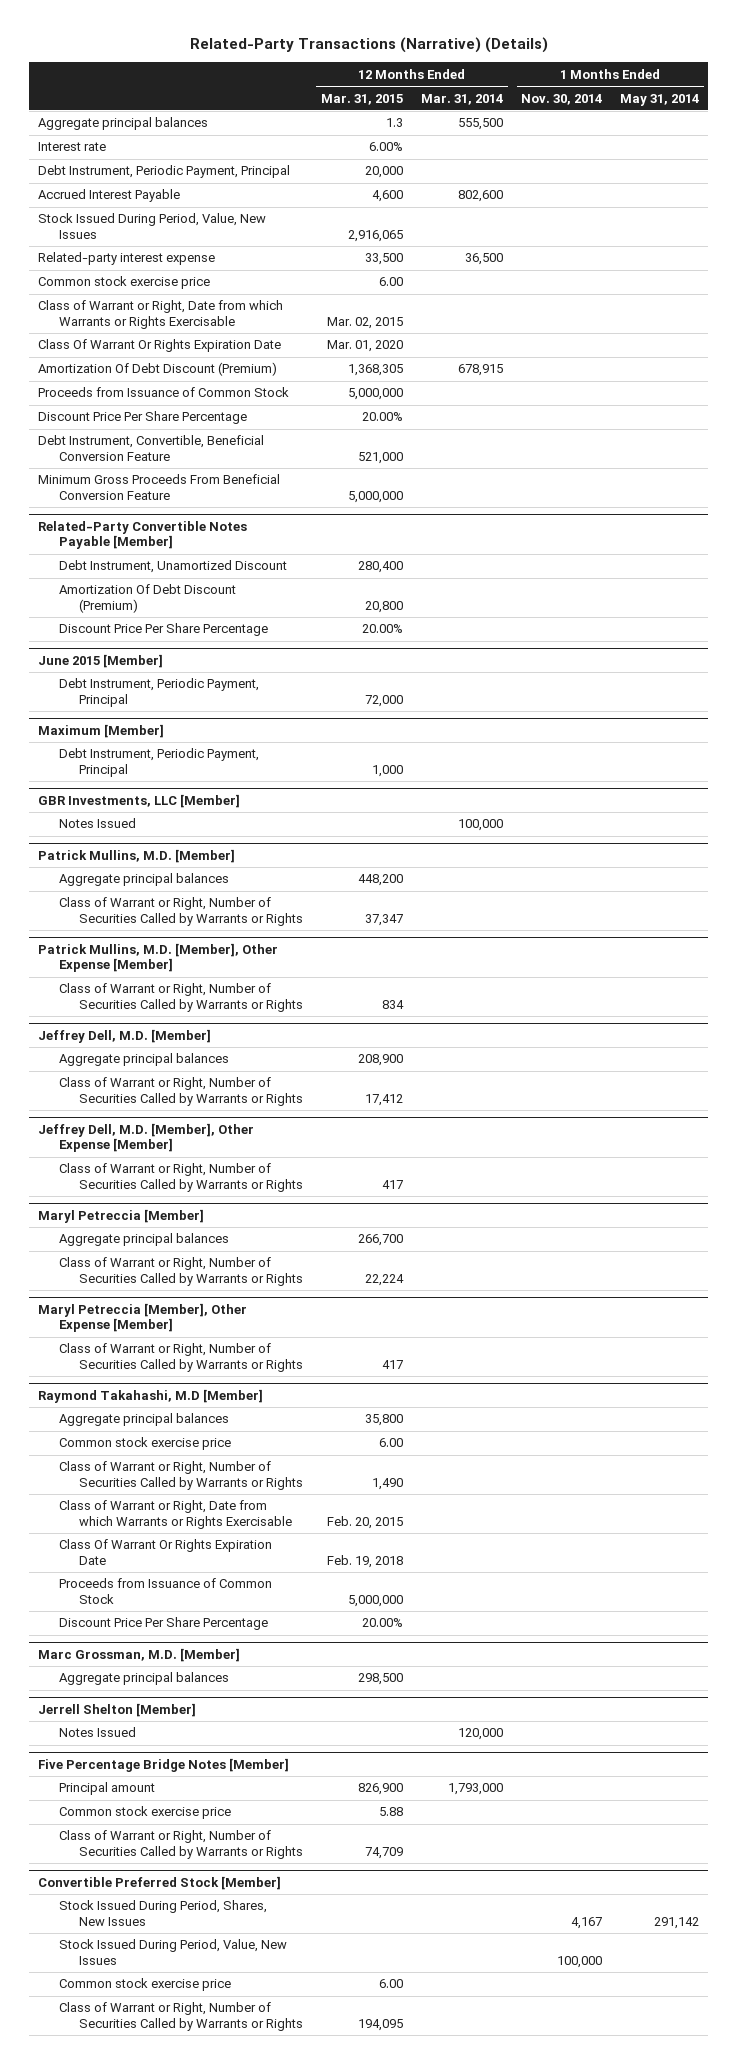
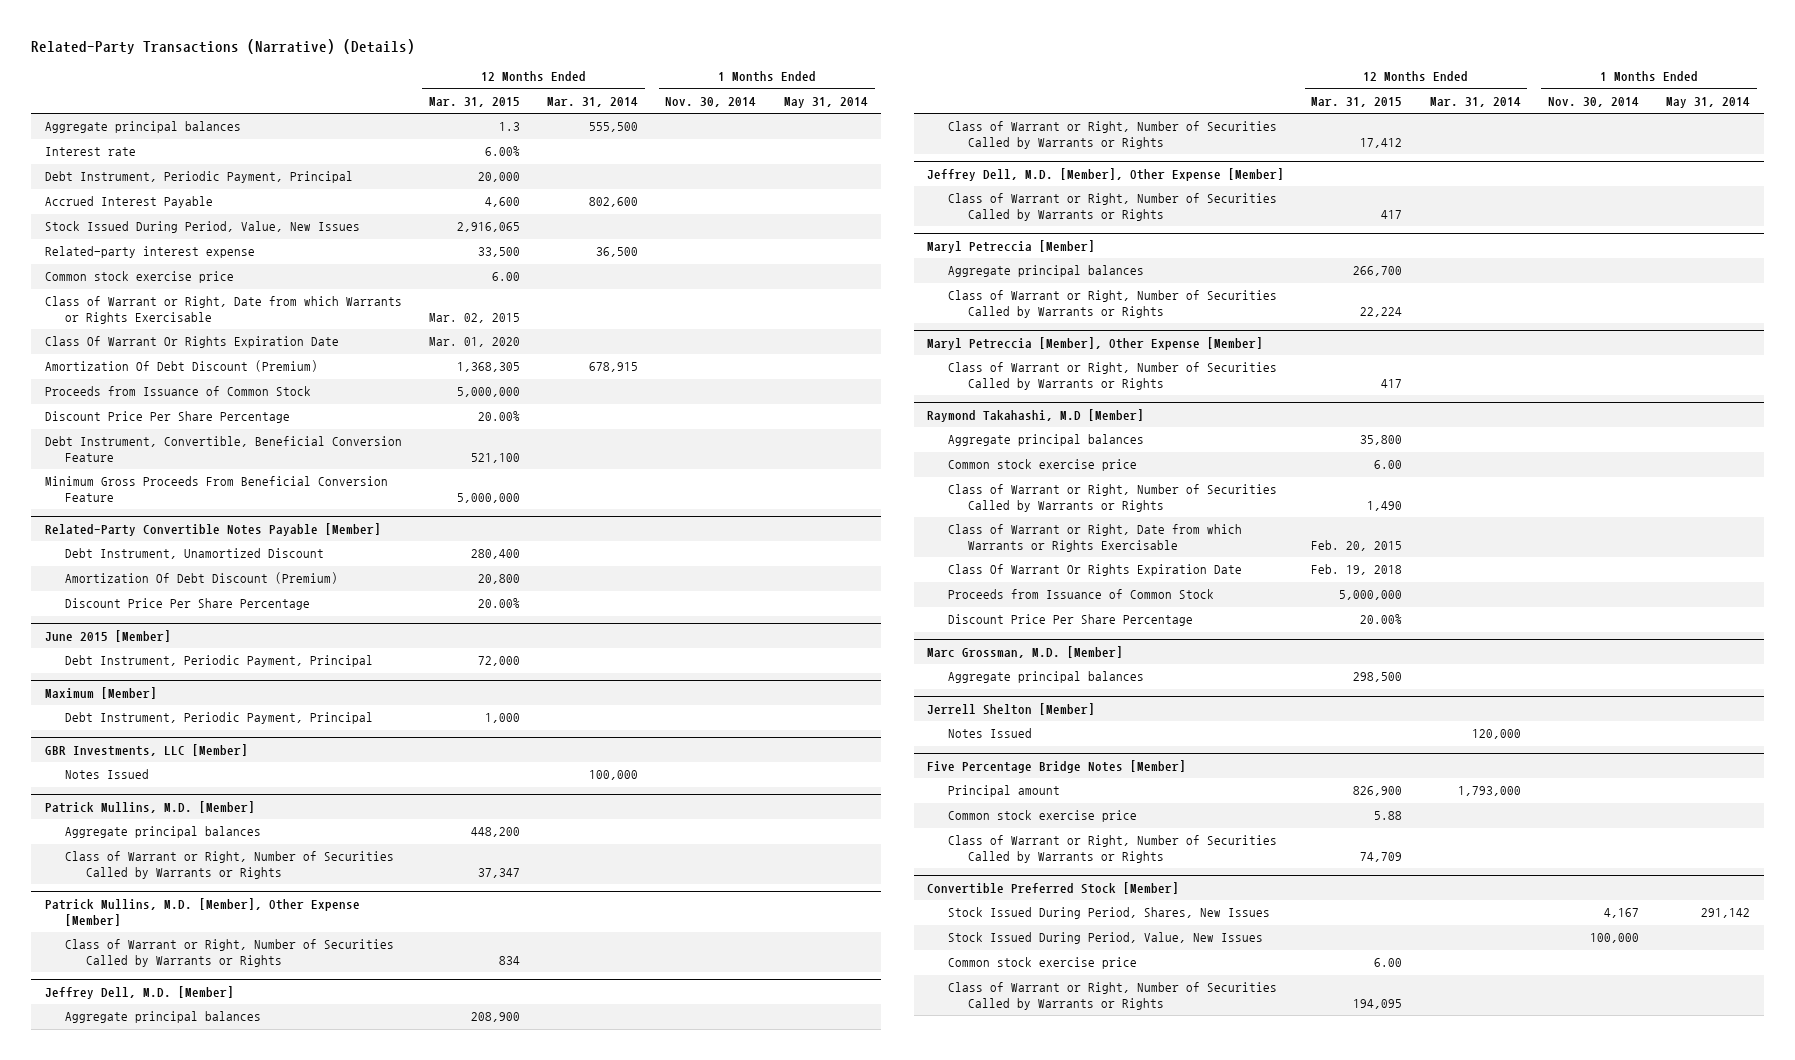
[357,451,403,464] 521,000 -> [470,452,520,463] 521,100

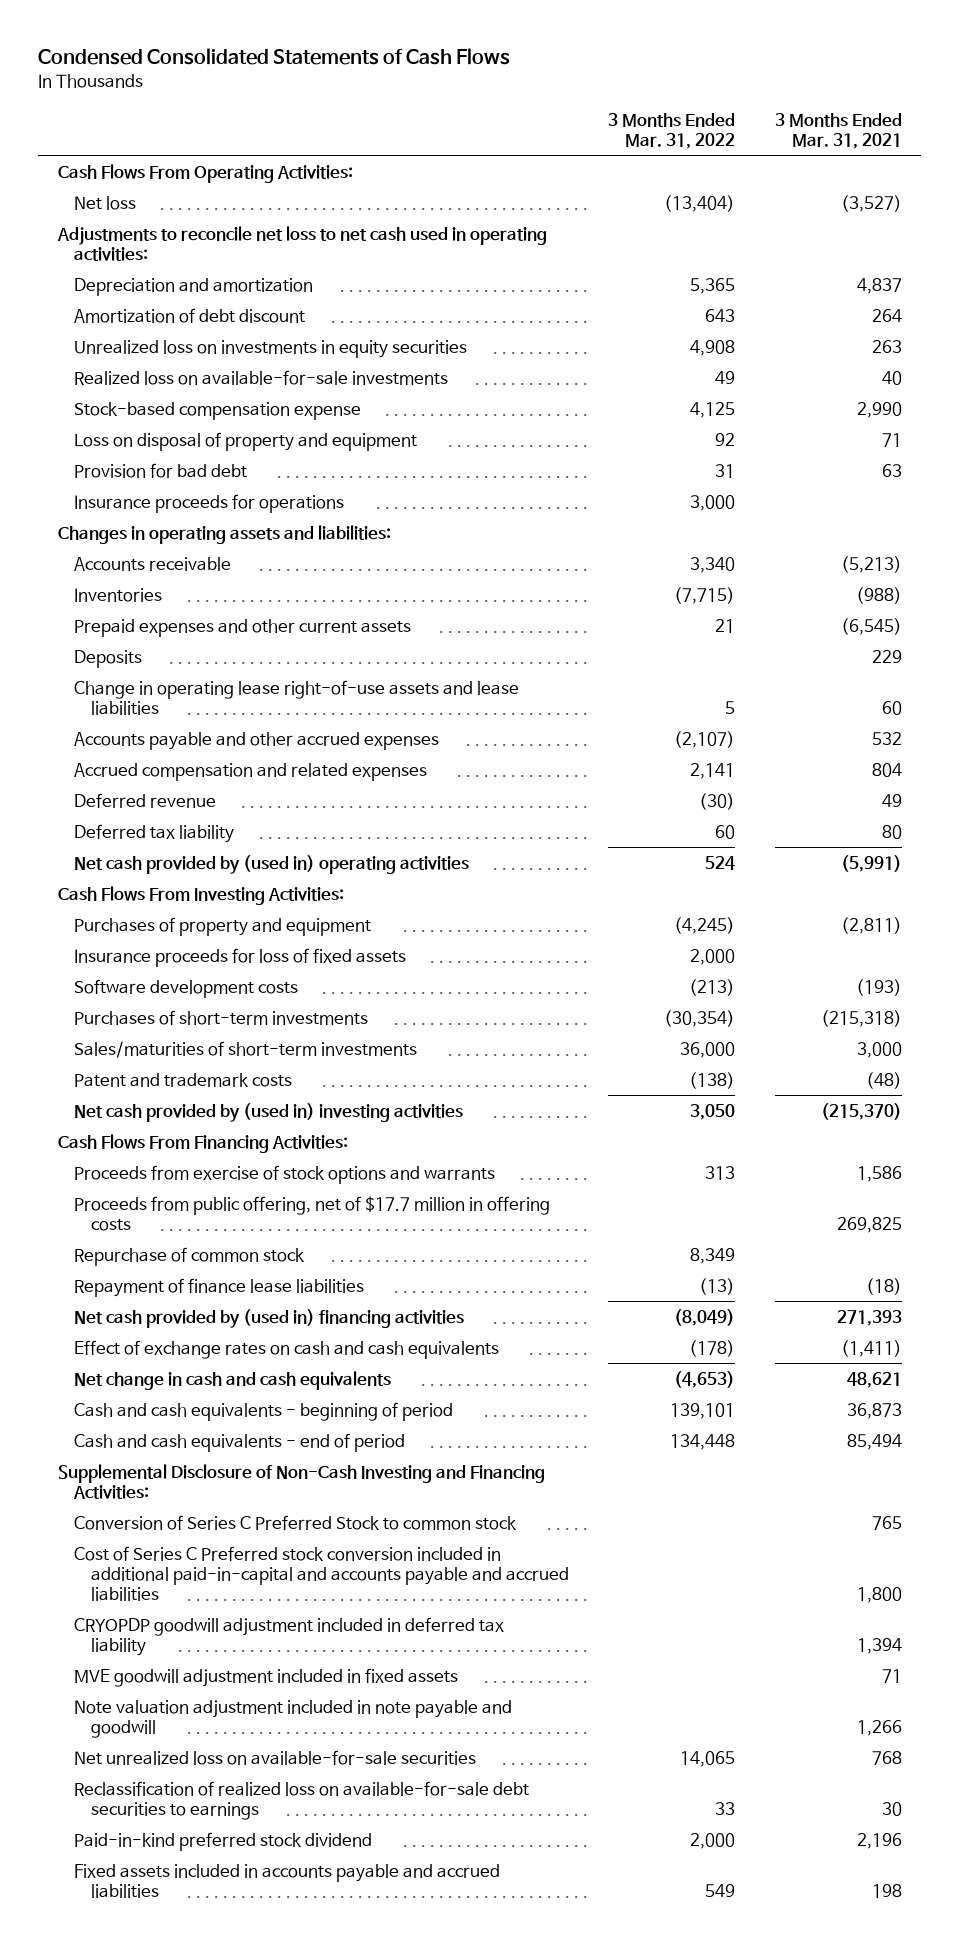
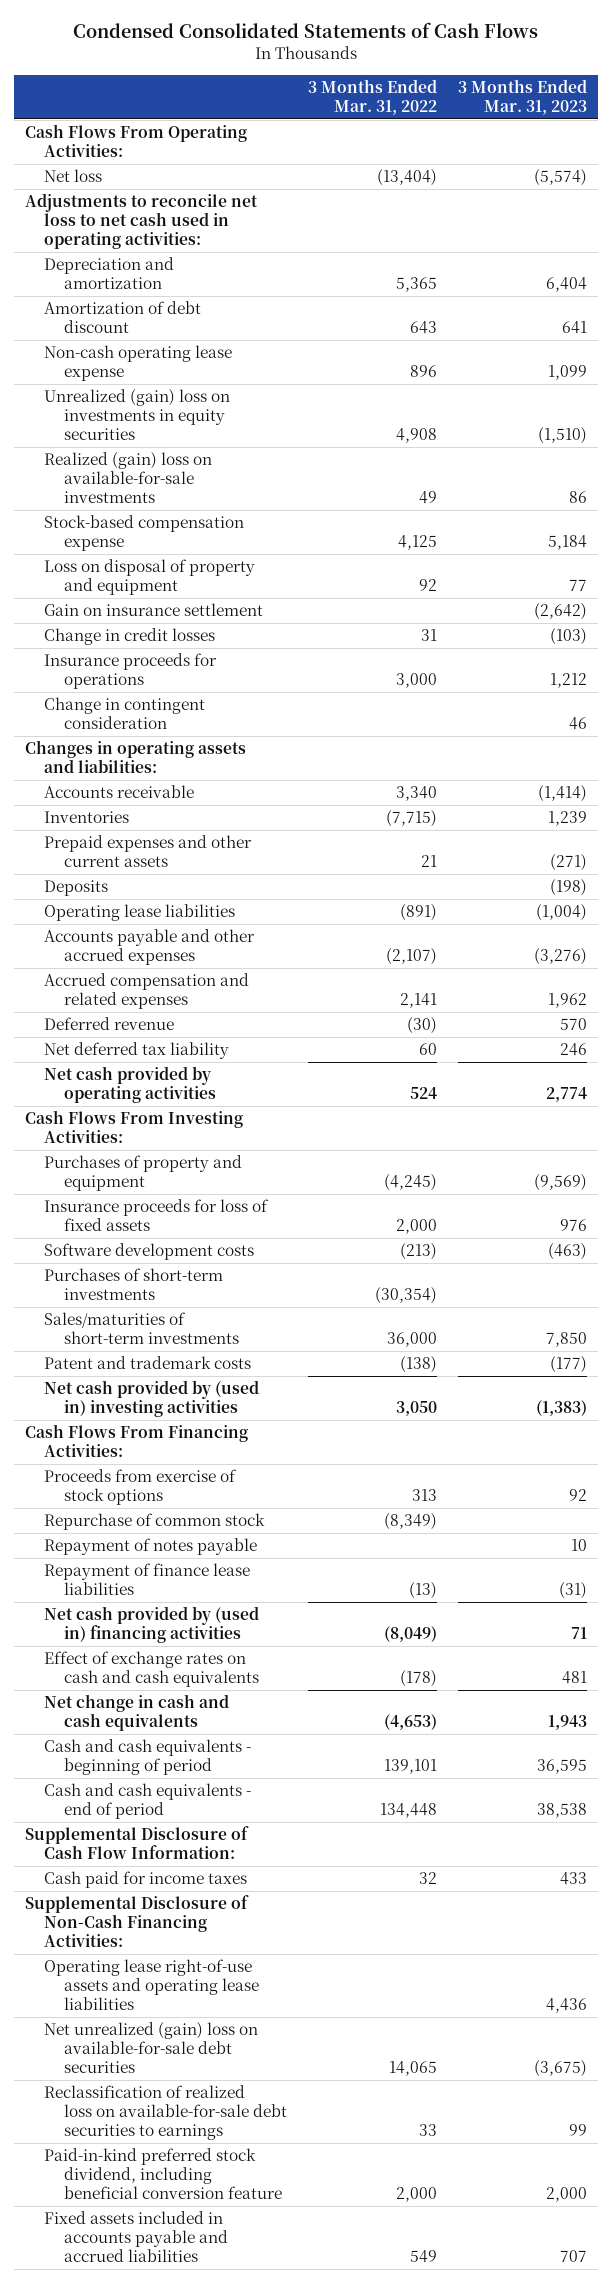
[774,112,902,149] 3 Months Ended Mar. 31, 2021 -> none
none -> [458,78,588,116] 3 Months Ended Mar. 31, 2023
none -> [44,344,233,382] Non-cash operating lease expense
[74,339,468,358] Unrealized loss on investments in equity securities -> [44,388,231,441] Unrealized (gain) loss on investments in equity securities
[74,369,449,385] Realized loss on available-for-sale investments -> [44,451,213,504] Realized (gain) loss on available-for-sale investments
[74,462,248,478] Provision for bad debt -> none
none -> [44,602,264,616] Gain on insurance settlement
none -> [44,627,216,645] Change in credit losses
none -> [44,696,206,730] Change in contingent consideration
[74,679,520,715] Change in operating lease right-of-use assets and lease liabilities -> none
none -> [44,903,236,921] Operating lease liabilities
[74,823,235,843] Deferred tax liability -> [44,1041,230,1059] Net deferred tax liability
[74,854,470,874] Net cash provided by (used in) operating activities -> [44,1065,216,1104] Net cash provided by operating activities
[74,1195,551,1231] Proceeds from public offering, net of $17.7 million in offering costs -> none
[74,1164,496,1184] Proceeds from exercise of stock options and warrants -> [44,1468,238,1506] Proceeds from exercise of stock options
[690,1247,736,1264] 8,349 -> [384,1512,438,1530] (8,349)
none -> [44,1537,258,1555] Repayment of notes payable
[74,1514,518,1530] Conversion of Series C Preferred Stock to common stock -> none
[74,1545,569,1601] Cost of Series C Preferred stock conversion included in additional paid-in-capital and accounts payable and accrued liabilities -> none
[74,1616,505,1656] CRYOPDP goodwill adjustment included in deferred tax liability -> none
[74,1667,459,1687] MVE goodwill adjustment included in fixed assets -> none
[74,1699,513,1738] Note valuation adjustment included in note payable and goodwill -> none
none -> [24,1825,249,1860] Supplemental Disclosure of Cash Flow Information:
none -> [44,1870,248,1888] Cash paid for income taxes
[57,1463,545,1499] Supplemental Disclosure of Non-Cash Investing and Financing Activities: -> [24,1894,249,1948] Supplemental Disclosure of Non-Cash Financing Activities:
none -> [44,1958,259,2011] Operating lease right-of-use assets and operating lease liabilities
[74,1749,477,1765] Net unrealized loss on available-for-sale securities -> [44,2021,259,2074] Net unrealized (gain) loss on available-for-sale debt securities
[74,1831,373,1851] Paid-in-kind preferred stock dividend -> [44,2147,282,2200] Paid-in-kind preferred stock dividend, including beneficial conversion feature

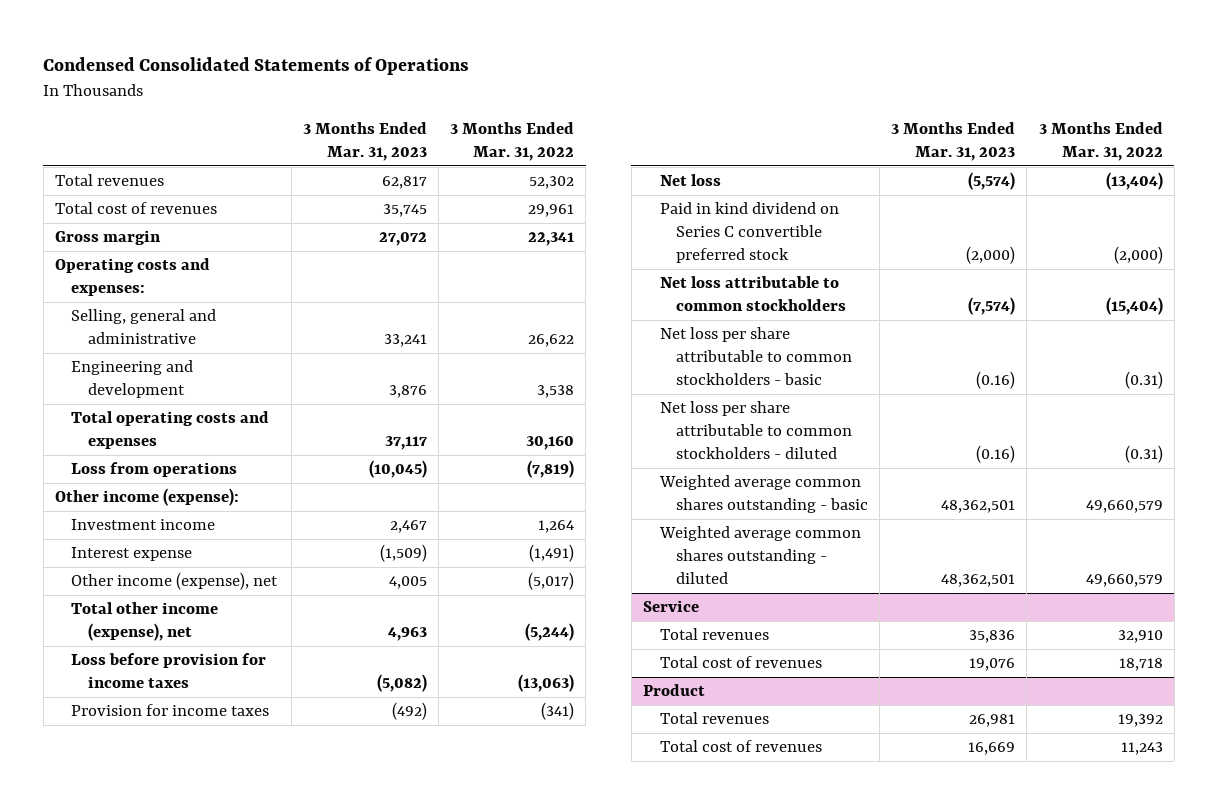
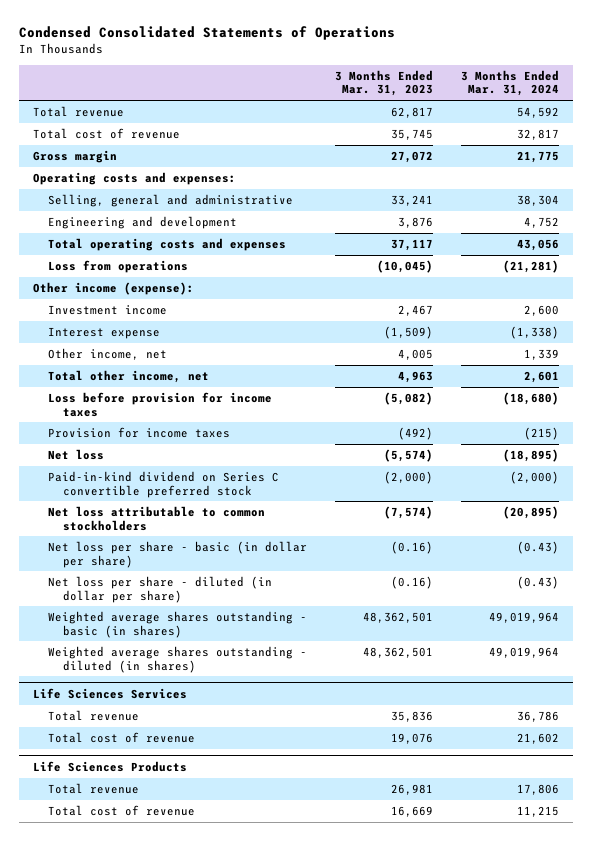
[450,121,575,161] 3 Months Ended Mar. 31, 2022 -> none
none -> [461,69,560,97] 3 Months Ended Mar. 31, 2024
[54,174,164,187] Total revenues -> [33,106,125,118] Total revenue
[54,202,217,215] Total cost of revenues -> [33,128,181,140] Total cost of revenue
[71,572,279,591] Other income (expense), net -> [48,348,168,361] Other income, net
[71,602,219,642] Total other income (expense), net -> [48,370,210,384] Total other income, net
[659,202,839,264] Paid in kind dividend on Series C convertible preferred stock -> [48,471,280,498] Paid-in-kind dividend on Series C convertible preferred stock
[659,327,853,386] Net loss per share attributable to common stockholders - basic -> [48,541,308,568] Net loss per share - basic (in dollar per share)
[659,401,853,460] Net loss per share attributable to common stockholders - diluted -> [48,576,273,603] Net loss per share - diluted (in dollar per share)
[658,475,869,514] Weighted average common shares outstanding - basic -> [48,611,308,638] Weighted average shares outstanding - basic (in shares)
[658,526,861,585] Weighted average common shares outstanding - diluted -> [48,646,308,673] Weighted average shares outstanding - diluted (in shares)
[643,600,700,613] Service -> [33,687,188,699] Life Sciences Services
[659,628,769,641] Total revenues -> [48,710,140,722] Total revenue
[659,656,822,669] Total cost of revenues -> [48,732,196,744] Total cost of revenue
[643,684,706,697] Product -> [33,760,188,772] Life Sciences Products
[659,712,769,725] Total revenues -> [48,783,140,795] Total revenue
[659,740,822,753] Total cost of revenues -> [48,805,196,817] Total cost of revenue

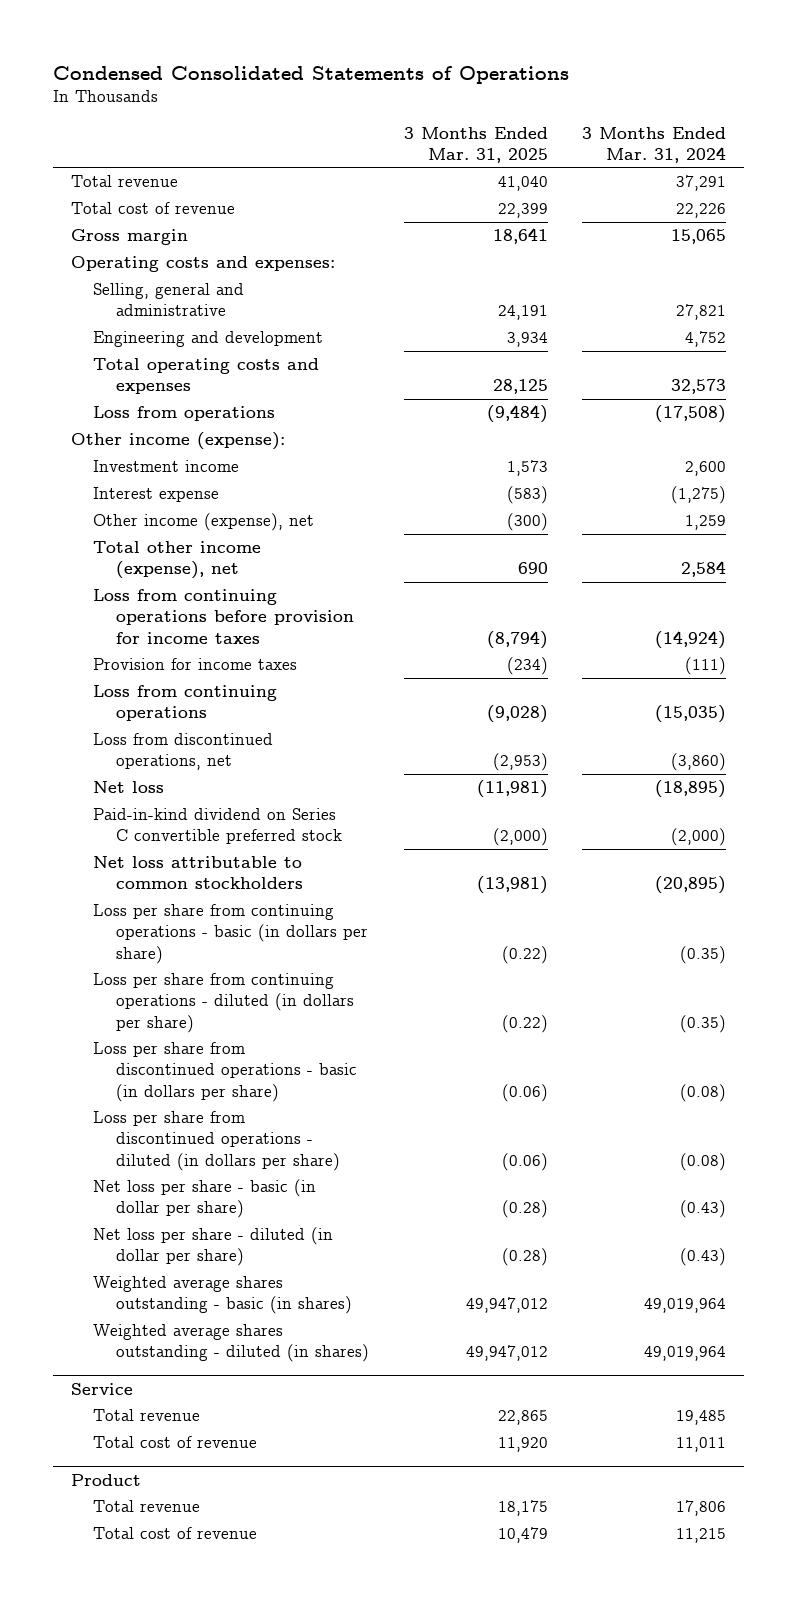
[335,69,434,97] 3 Months Ended Mar. 31, 2023 -> none
none -> [403,126,548,163] 3 Months Ended Mar. 31, 2025
[517,107,560,119] 54,592 -> [676,175,727,192] 37,291
[517,129,560,141] 32,817 -> [676,203,727,219] 22,226
[517,151,560,164] 21,775 -> [671,229,727,245] 15,065
[517,195,560,207] 38,304 -> [676,304,727,321] 27,821
[517,239,560,252] 43,056 -> [671,379,727,395] 32,573
[503,260,560,274] (21,281) -> [655,405,727,424] (17,508)
[510,326,560,340] (1,338) -> [671,486,727,505] (1,275)
[48,348,168,361] Other income, net -> [93,513,315,532] Other income (expense), net
[524,349,560,361] 1,339 -> [685,515,727,531] 1,259
[48,370,210,384] Total other income, net -> [93,541,262,580] Total other income (expense), net
[524,371,560,384] 2,601 -> [681,561,727,578] 2,584
[48,392,273,417] Loss before provision for income taxes -> [93,589,354,644] Loss from continuing operations before provision for income taxes
[503,392,560,406] (18,680) -> [655,630,727,649] (14,924)
[524,427,560,441] (215) -> [685,657,727,676] (111)
none -> [93,685,278,722] Loss from continuing operations
none -> [93,733,274,771] Loss from discontinued operations, net
none -> [93,904,368,964] Loss per share from continuing operations - basic (in dollars per share)
none -> [93,973,354,1033] Loss per share from continuing operations - diluted (in dollars per share)
none -> [93,1042,357,1102] Loss per share from discontinued operations - basic (in dollars per share)
none -> [93,1111,340,1171] Loss per share from discontinued operations - diluted (in dollars per share)
[33,687,188,699] Life Sciences Services -> [70,1382,133,1395] Service
[517,711,560,723] 36,786 -> [676,1410,727,1426] 19,485
[517,733,560,745] 21,602 -> [676,1437,727,1453] 11,011
[33,760,188,772] Life Sciences Products -> [70,1473,141,1486] Product

